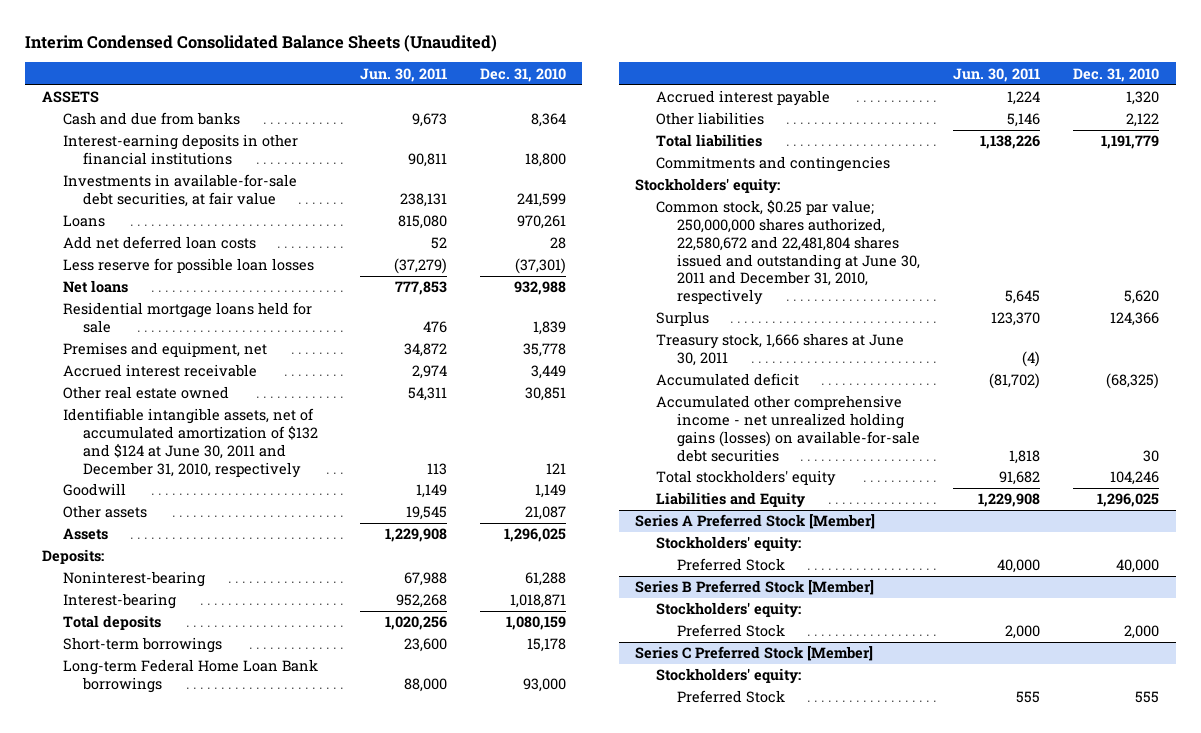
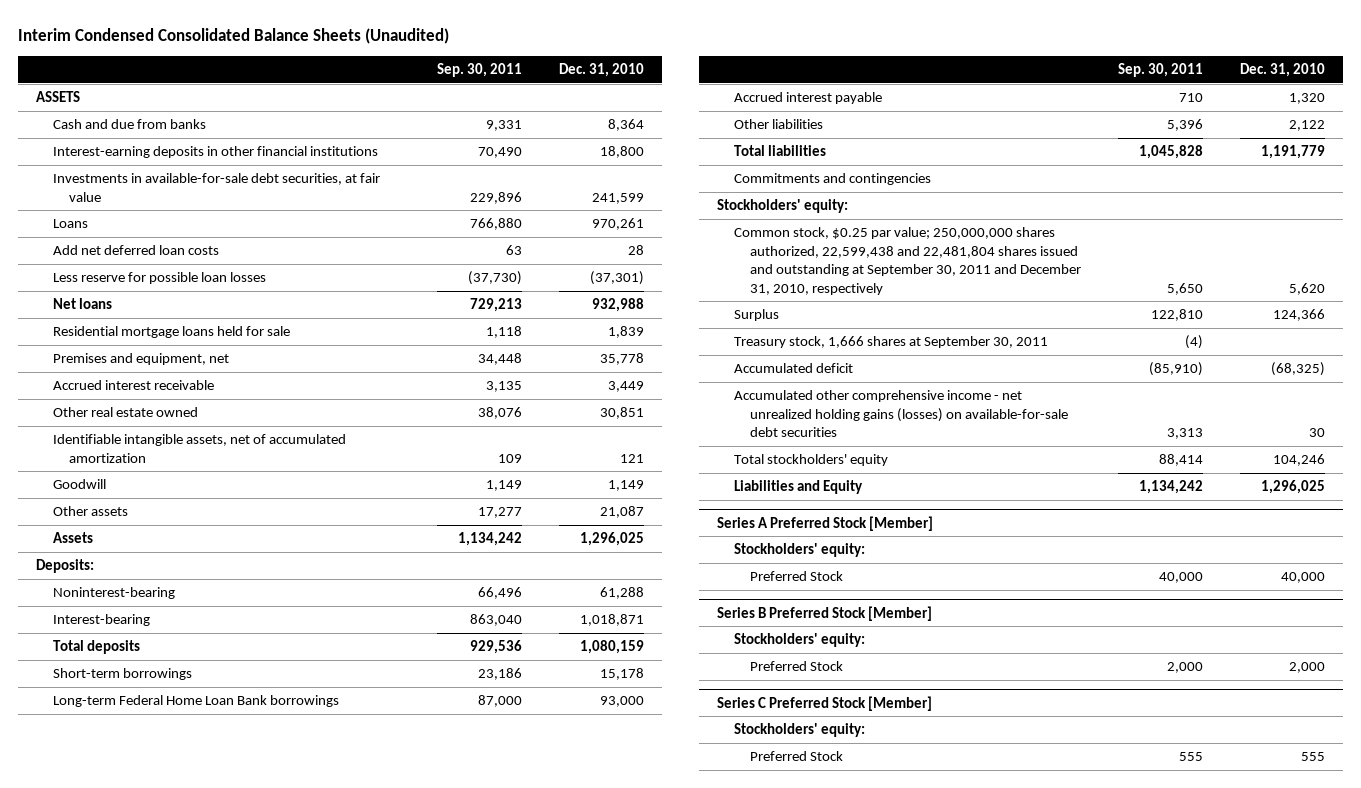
[359,67,447,82] Jun. 30, 2011 -> none
none -> [436,62,522,77] Sep. 30, 2011
[62,408,319,478] Identifiable intangible assets, net of accumulated amortization of $132 and $124 at June 30, 2011 and December 31, 2010, respectively -> [52,434,346,463] Identifiable intangible assets, net of accumulated amortization
[656,200,920,306] Common stock, $0.25 par value; 250,000,000 shares authorized, 22,580,672 and 22,481,804 shares issued and outstanding at June 30, 2011 and December 31, 2010, respectively -> [733,227,1082,295] Common stock, $0.25 par value; 250,000,000 shares authorized, 22,599,438 and 22,481,804 shares issued and outstanding at September 30, 2011 and December 31, 2010, respectively
[656,333,905,367] Treasury stock, 1,666 shares at June 30, 2011 -> [733,336,1048,349] Treasury stock, 1,666 shares at September 30, 2011

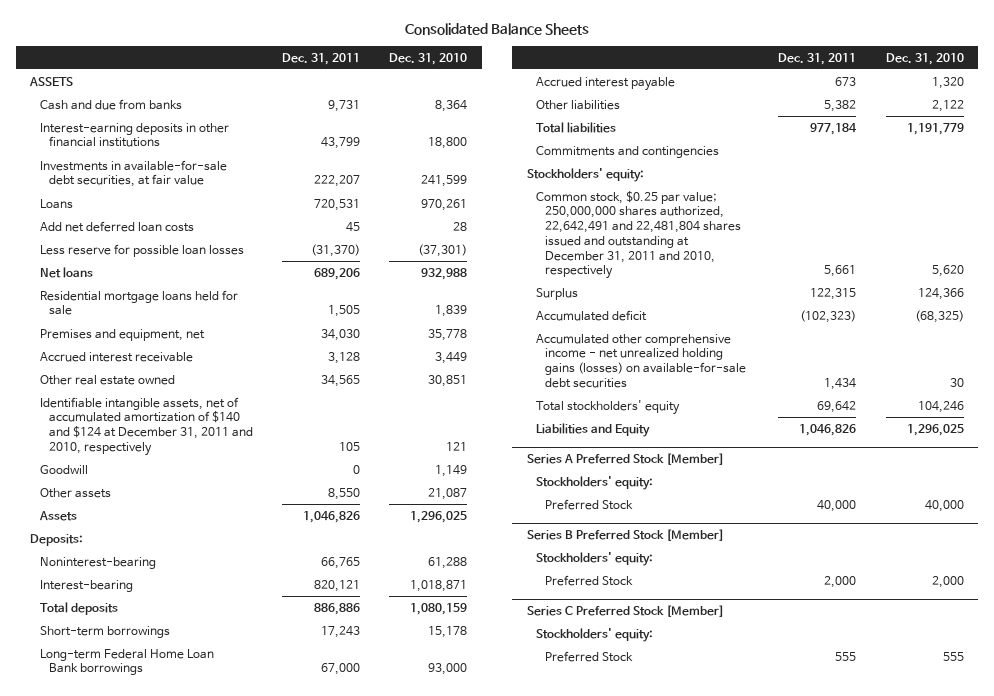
[17,27,449,44] Interim Condensed Consolidated Balance Sheets (Unaudited) -> [405,23,590,36] Consolidated Balance Sheets
[436,62,522,77] Sep. 30, 2011 -> none
none -> [282,52,361,65] Dec. 31, 2011
[52,434,346,463] Identifiable intangible assets, net of accumulated amortization -> [39,396,253,456] Identifiable intangible assets, net of accumulated amortization of $140 and $124 at December 31, 2011 and 2010, respectively
[733,227,1082,295] Common stock, $0.25 par value; 250,000,000 shares authorized, 22,599,438 and 22,481,804 shares issued and outstanding at September 30, 2011 and December 31, 2010, respectively -> [535,190,741,280] Common stock, $0.25 par value; 250,000,000 shares authorized, 22,642,491 and 22,481,804 shares issued and outstanding at December 31, 2011 and 2010, respectively
[733,336,1048,349] Treasury stock, 1,666 shares at September 30, 2011 -> none

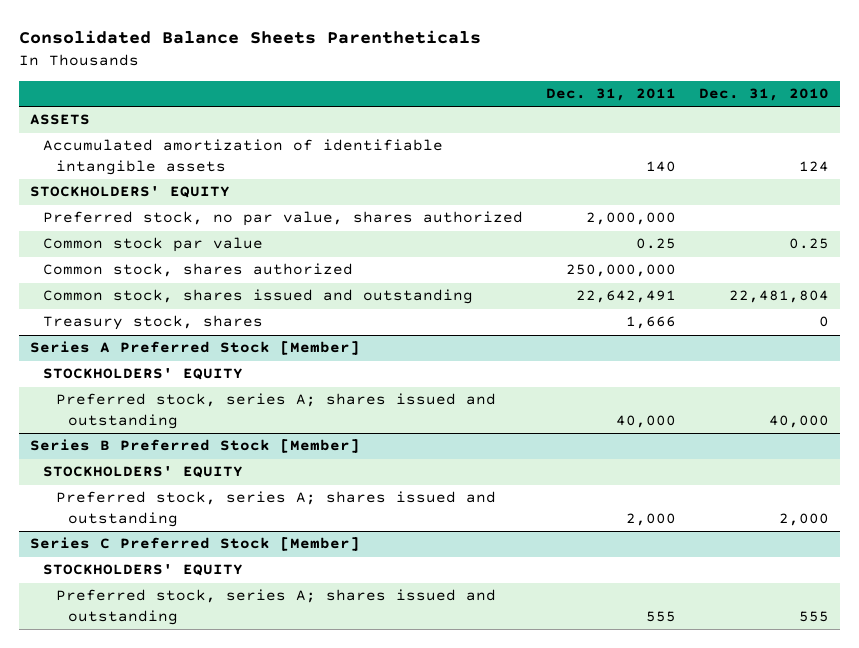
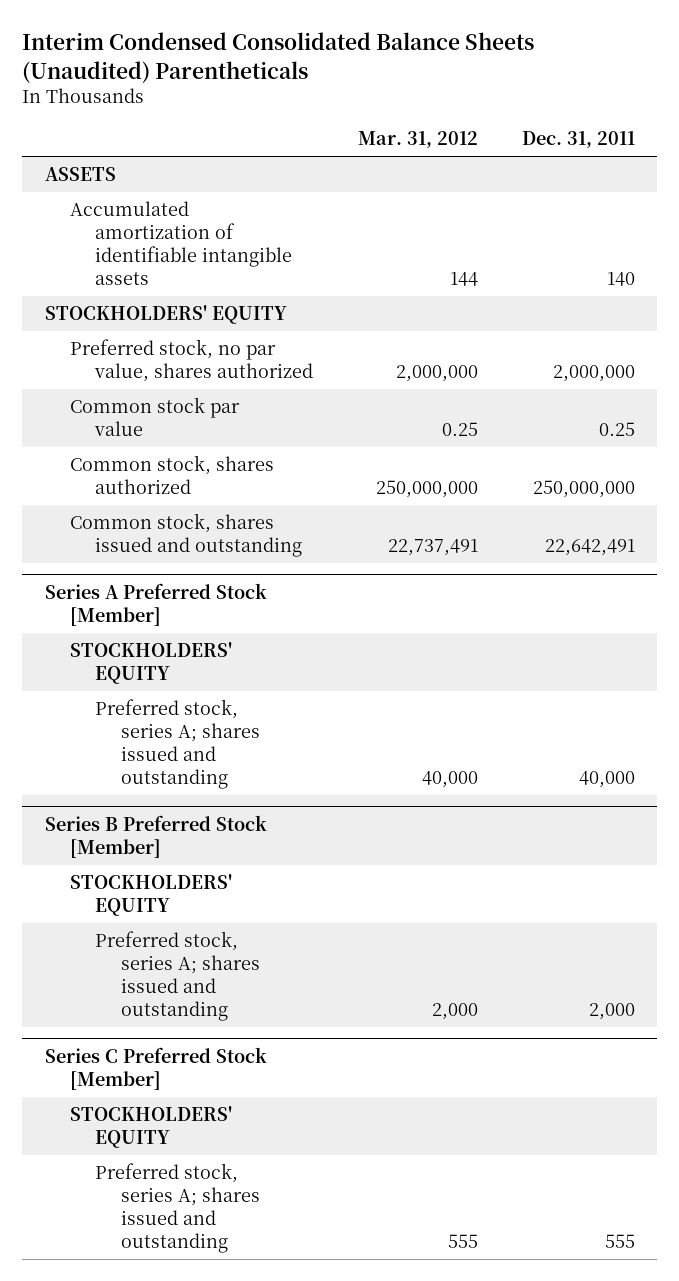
[18,30,481,45] Consolidated Balance Sheets Parentheticals -> [22,32,535,83] Interim Condensed Consolidated Balance Sheets (Unaudited) Parentheticals
[698,88,829,102] Dec. 31, 2010 -> none
none -> [357,131,478,149] Mar. 31, 2012
[42,315,263,331] Treasury stock, shares -> none

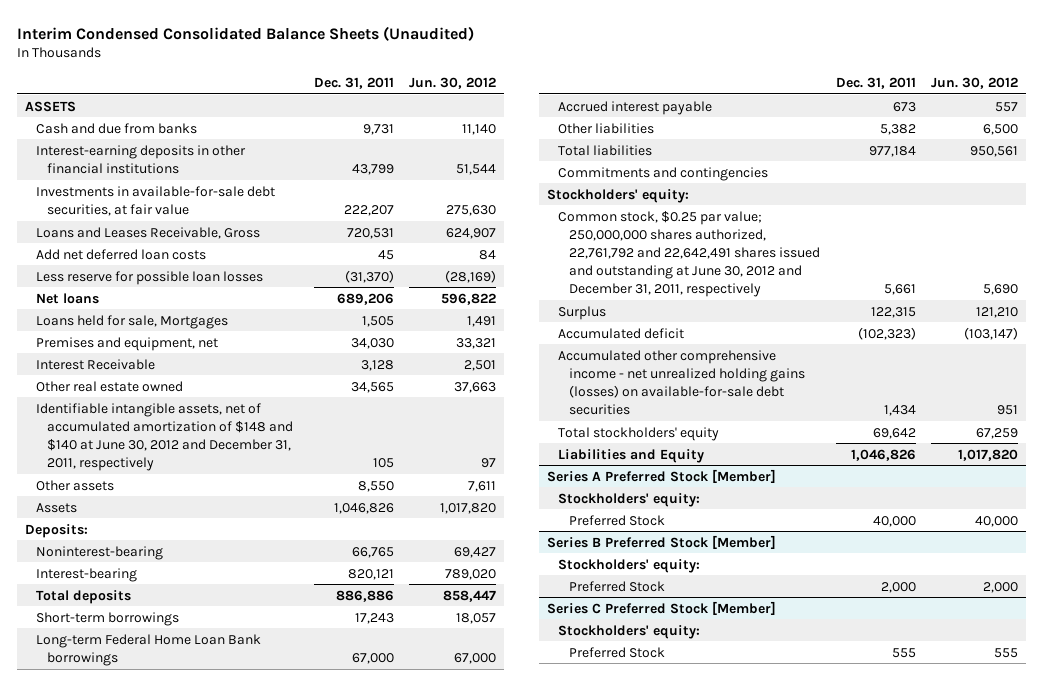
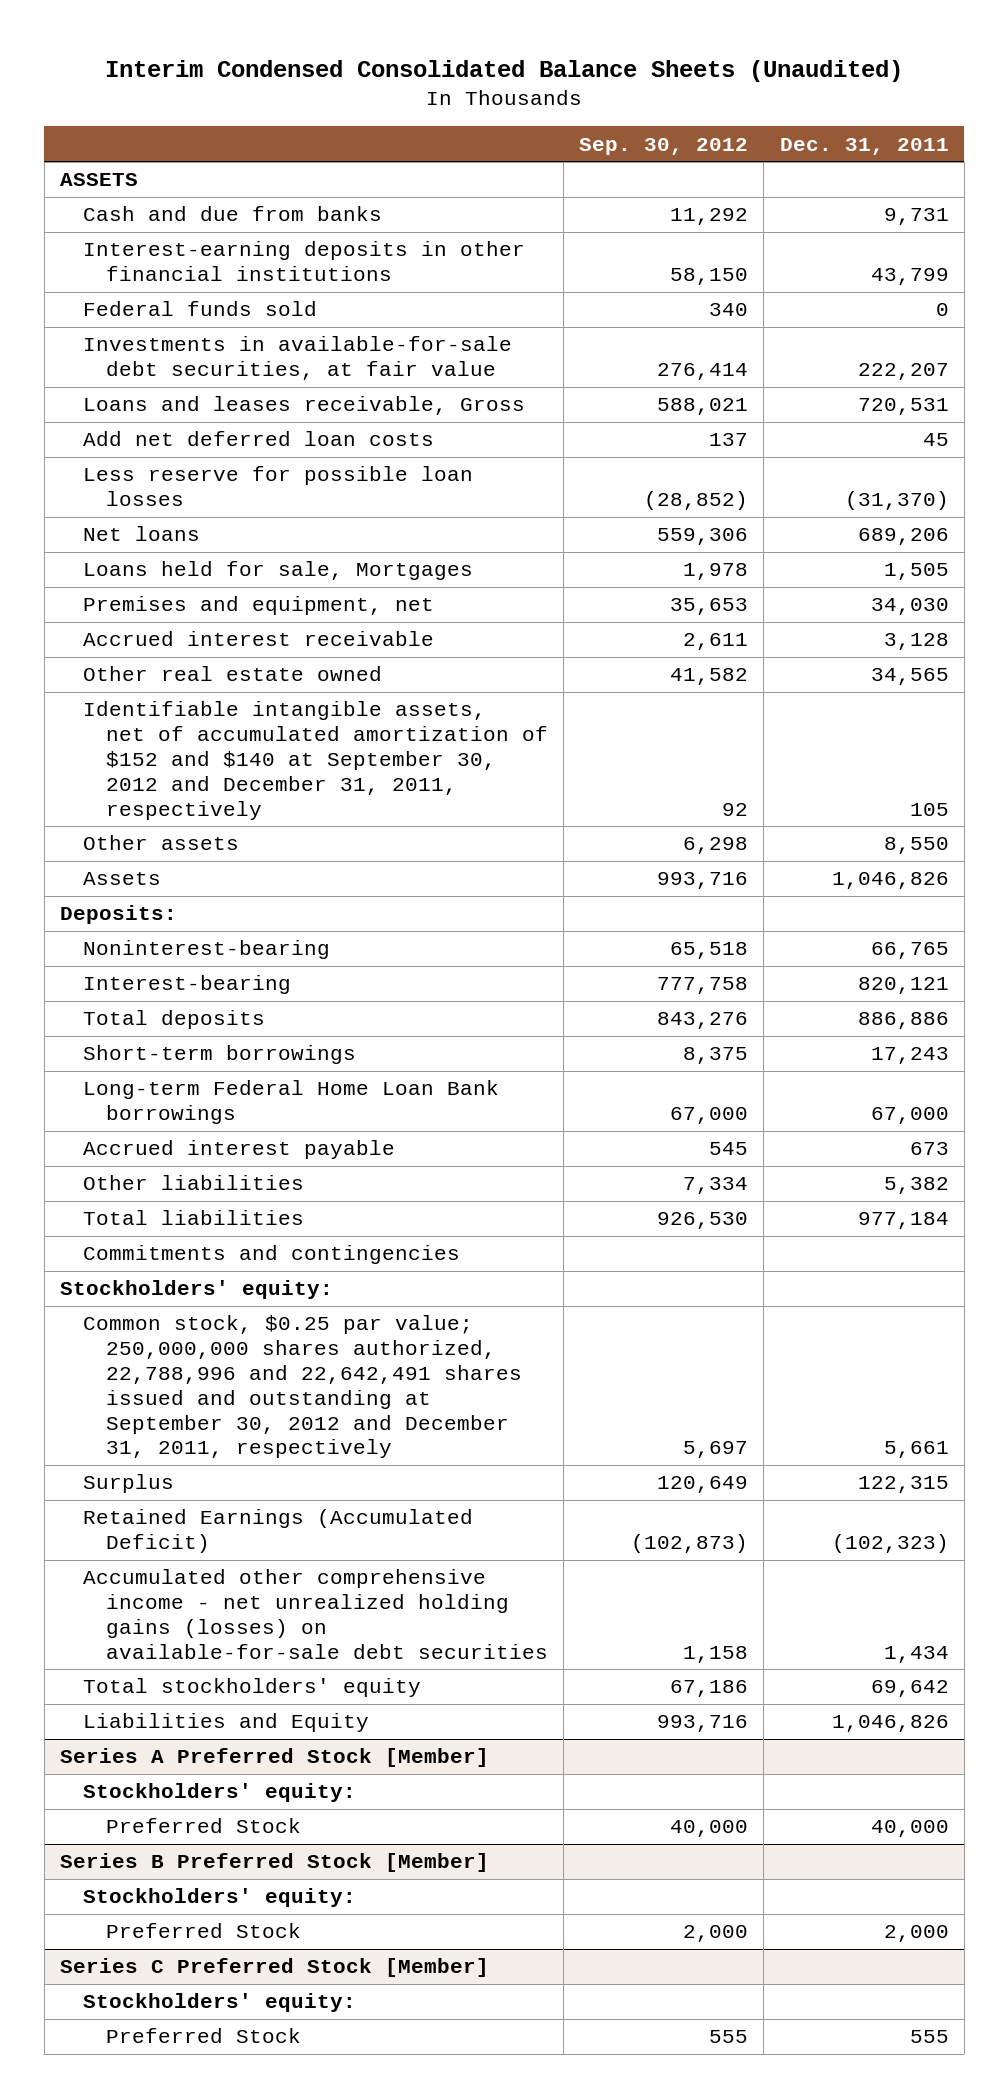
[409,76,497,89] Jun. 30, 2012 -> none
none -> [579,137,749,155] Sep. 30, 2012
none -> [83,301,318,317] Federal funds sold
[36,226,261,239] Loans and Leases Receivable, Gross -> [83,396,526,416] Loans and leases receivable, Gross
[36,358,156,370] Interest Receivable -> [83,631,435,647] Accrued interest receivable
[36,402,294,471] Identifiable intangible assets, net of accumulated amortization of $148 and $140 at June 30, 2012 and December 31, 2011, respectively -> [83,701,549,820] Identifiable intangible assets, net of accumulated amortization of $152 and $140 at September 30, 2012 and December 31, 2011, respectively
[557,210,821,297] Common stock, $0.25 par value; 250,000,000 shares authorized, 22,761,792 and 22,642,491 shares issued and outstanding at June 30, 2012 and December 31, 2011, respectively -> [83,1315,523,1459] Common stock, $0.25 par value; 250,000,000 shares authorized, 22,788,996 and 22,642,491 shares issued and outstanding at September 30, 2012 and December 31, 2011, respectively
[557,327,684,339] Accumulated deficit -> [83,1509,474,1554] Retained Earnings (Accumulated Deficit)

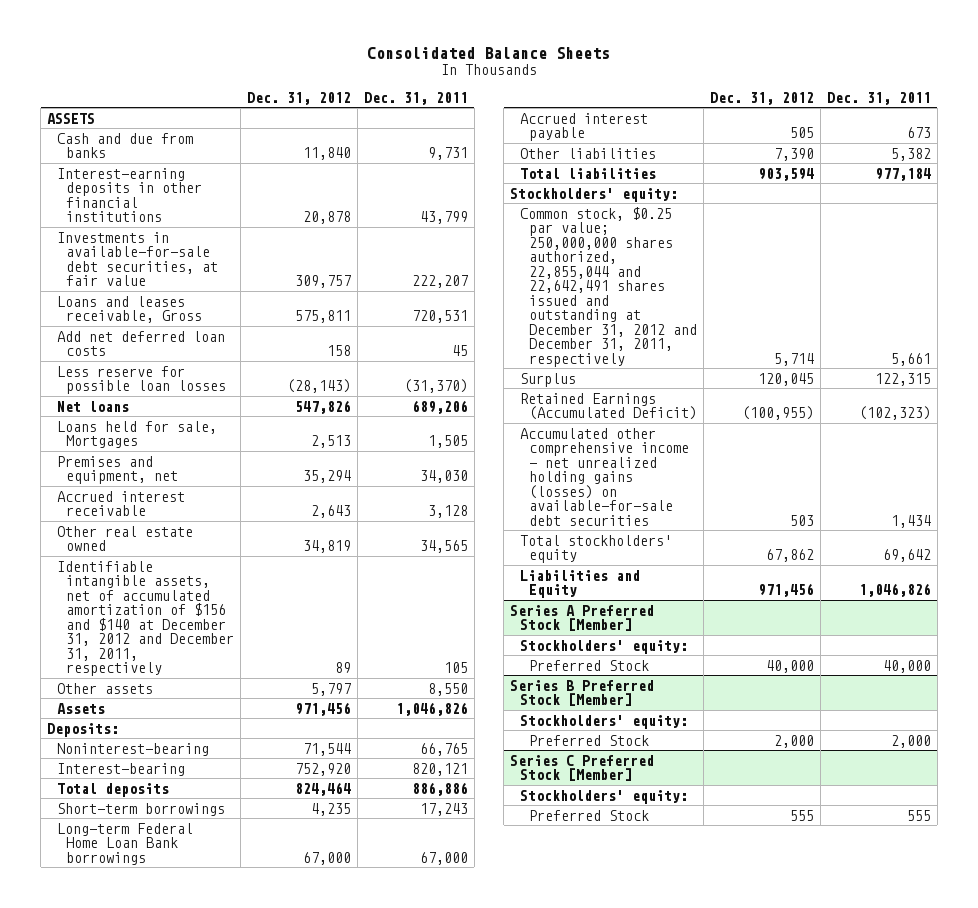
[105,59,904,82] Interim Condensed Consolidated Balance Sheets (Unaudited) -> [367,47,611,60] Consolidated Balance Sheets
[579,137,749,155] Sep. 30, 2012 -> none
none -> [247,91,352,105] Dec. 31, 2012
[83,301,318,317] Federal funds sold -> none
[83,701,549,820] Identifiable intangible assets, net of accumulated amortization of $152 and $140 at September 30, 2012 and December 31, 2011, respectively -> [56,560,235,677] Identifiable intangible assets, net of accumulated amortization of $156 and $140 at December 31, 2012 and December 31, 2011, respectively
[83,1245,461,1265] Commitments and contingencies -> none
[83,1315,523,1459] Common stock, $0.25 par value; 250,000,000 shares authorized, 22,788,996 and 22,642,491 shares issued and outstanding at September 30, 2012 and December 31, 2011, respectively -> [519,206,698,367] Common stock, $0.25 par value; 250,000,000 shares authorized, 22,855,044 and 22,642,491 shares issued and outstanding at December 31, 2012 and December 31, 2011, respectively

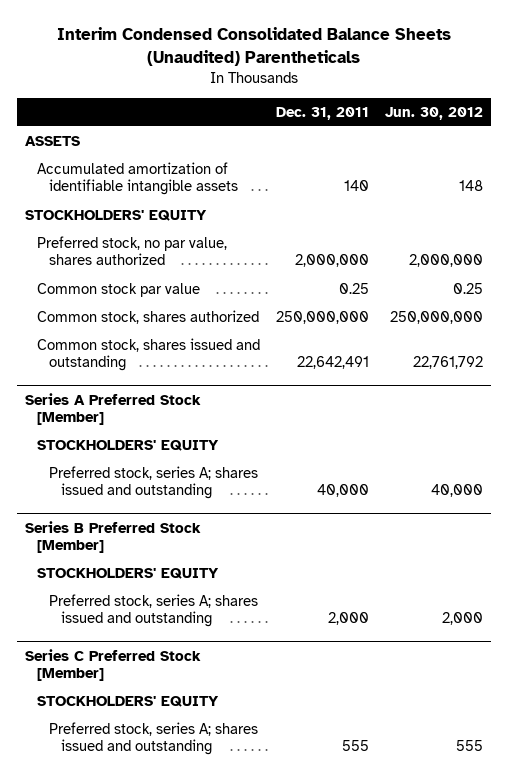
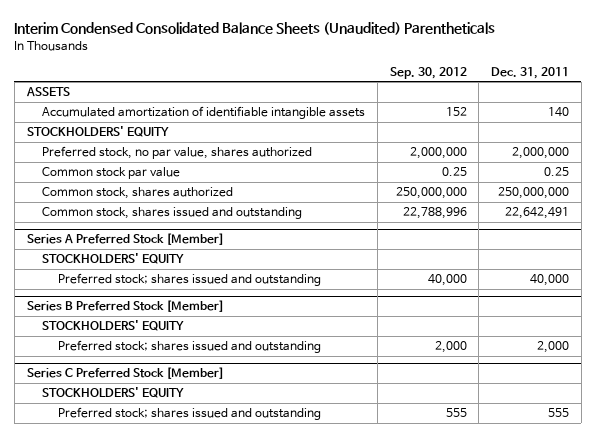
[385,106,484,120] Jun. 30, 2012 -> none
none -> [389,66,467,79] Sep. 30, 2012
[49,466,259,500] Preferred stock, series A; shares issued and outstanding -> [57,273,321,287] Preferred stock; shares issued and outstanding
[49,594,259,628] Preferred stock, series A; shares issued and outstanding -> [57,340,321,354] Preferred stock; shares issued and outstanding
[49,722,259,756] Preferred stock, series A; shares issued and outstanding -> [57,407,321,421] Preferred stock; shares issued and outstanding

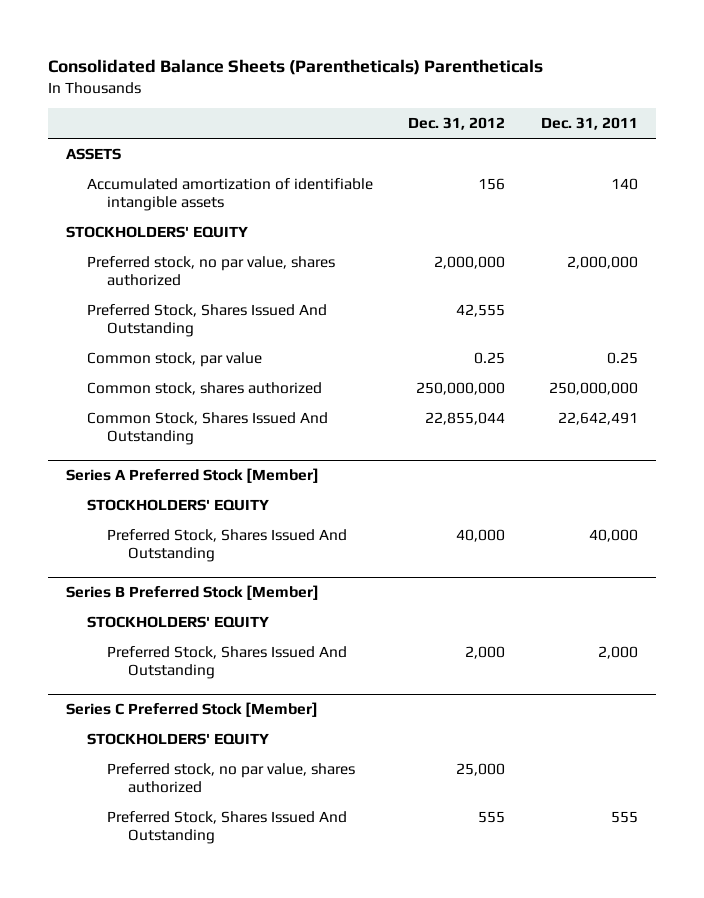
[14,22,496,36] Interim Condensed Consolidated Balance Sheets (Unaudited) Parentheticals -> [48,59,544,76] Consolidated Balance Sheets (Parentheticals) Parentheticals
[389,66,467,79] Sep. 30, 2012 -> none
none -> [408,117,506,131] Dec. 31, 2012
none -> [86,304,327,338] Preferred Stock, Shares Issued And Outstanding
[42,167,181,180] Common stock par value -> [86,352,262,368] Common stock, par value
[42,207,303,220] Common stock, shares issued and outstanding -> [86,412,328,446] Common Stock, Shares Issued And Outstanding
[57,273,321,287] Preferred stock; shares issued and outstanding -> [107,529,348,563] Preferred Stock, Shares Issued And Outstanding
[57,340,321,354] Preferred stock; shares issued and outstanding -> [107,646,348,680] Preferred Stock, Shares Issued And Outstanding
none -> [107,763,356,794] Preferred stock, no par value, shares authorized
[57,407,321,421] Preferred stock; shares issued and outstanding -> [107,811,348,845] Preferred Stock, Shares Issued And Outstanding

